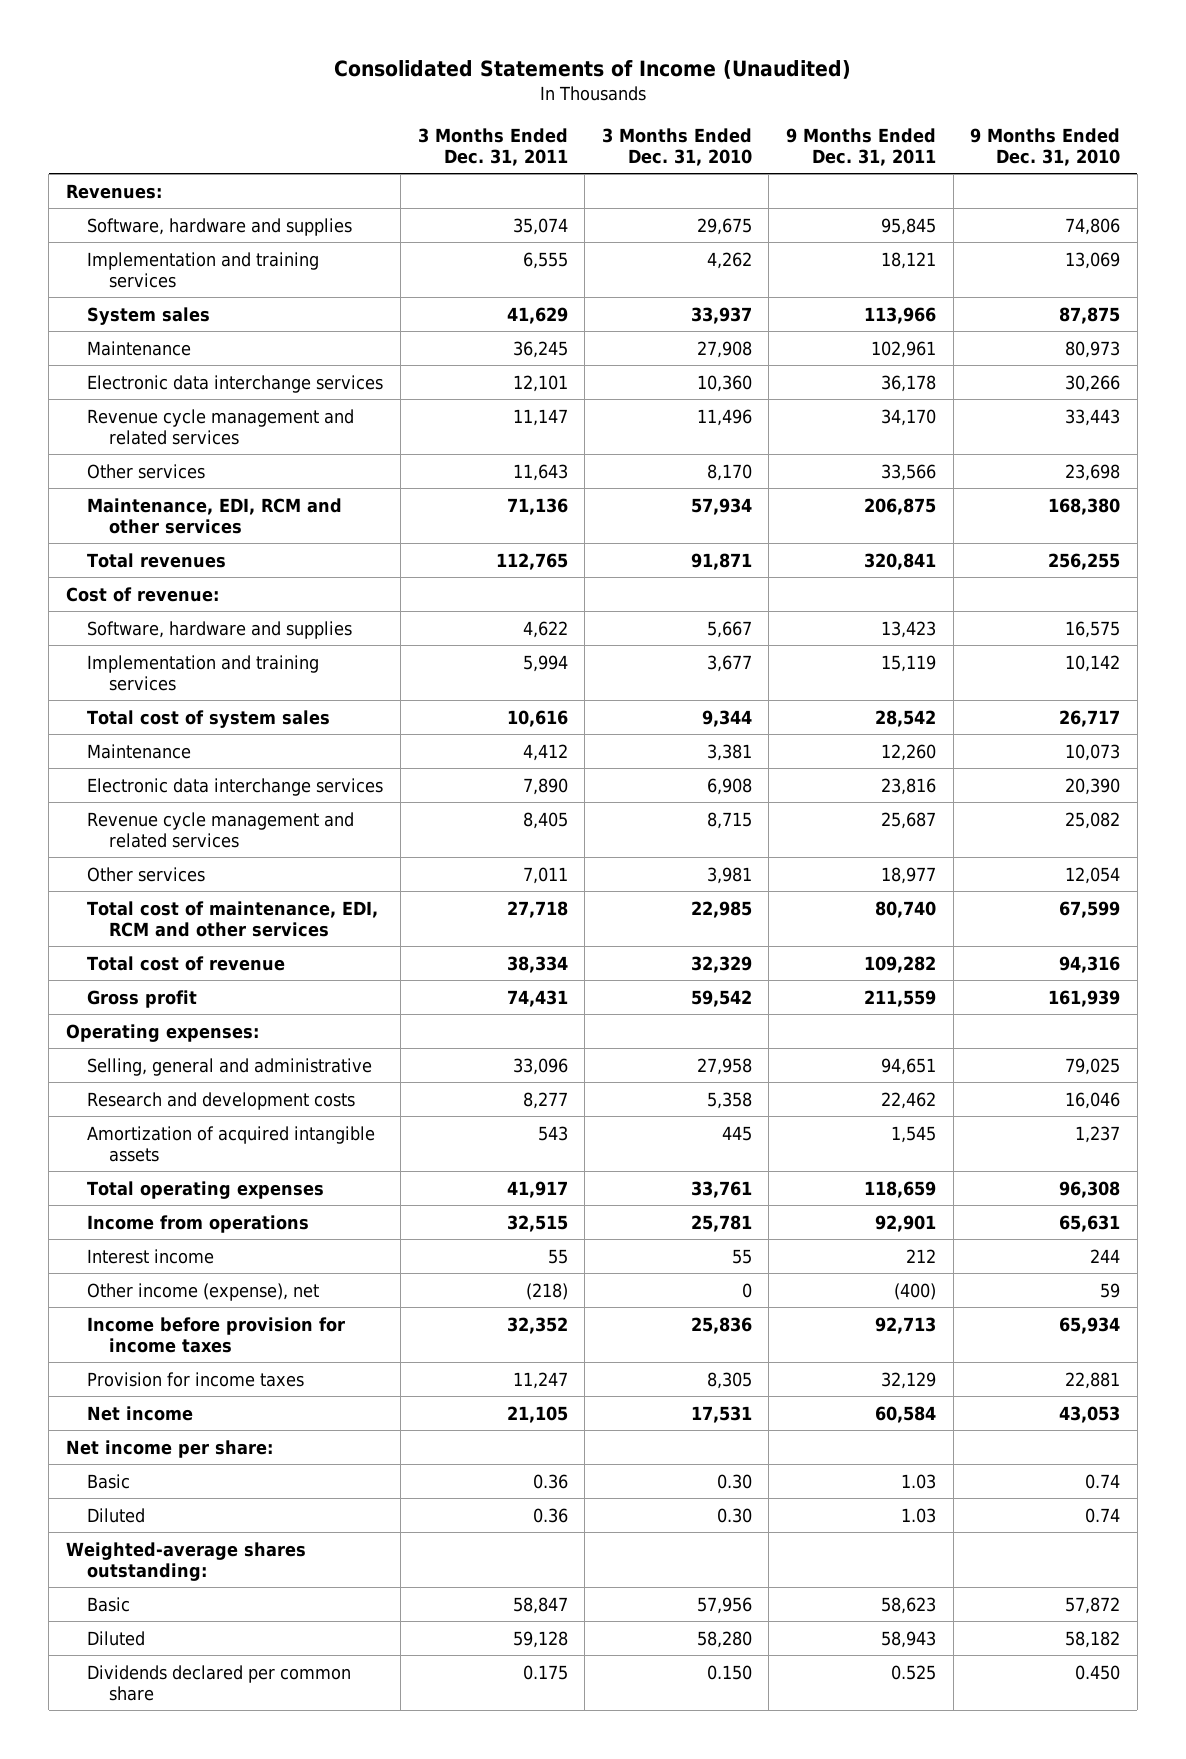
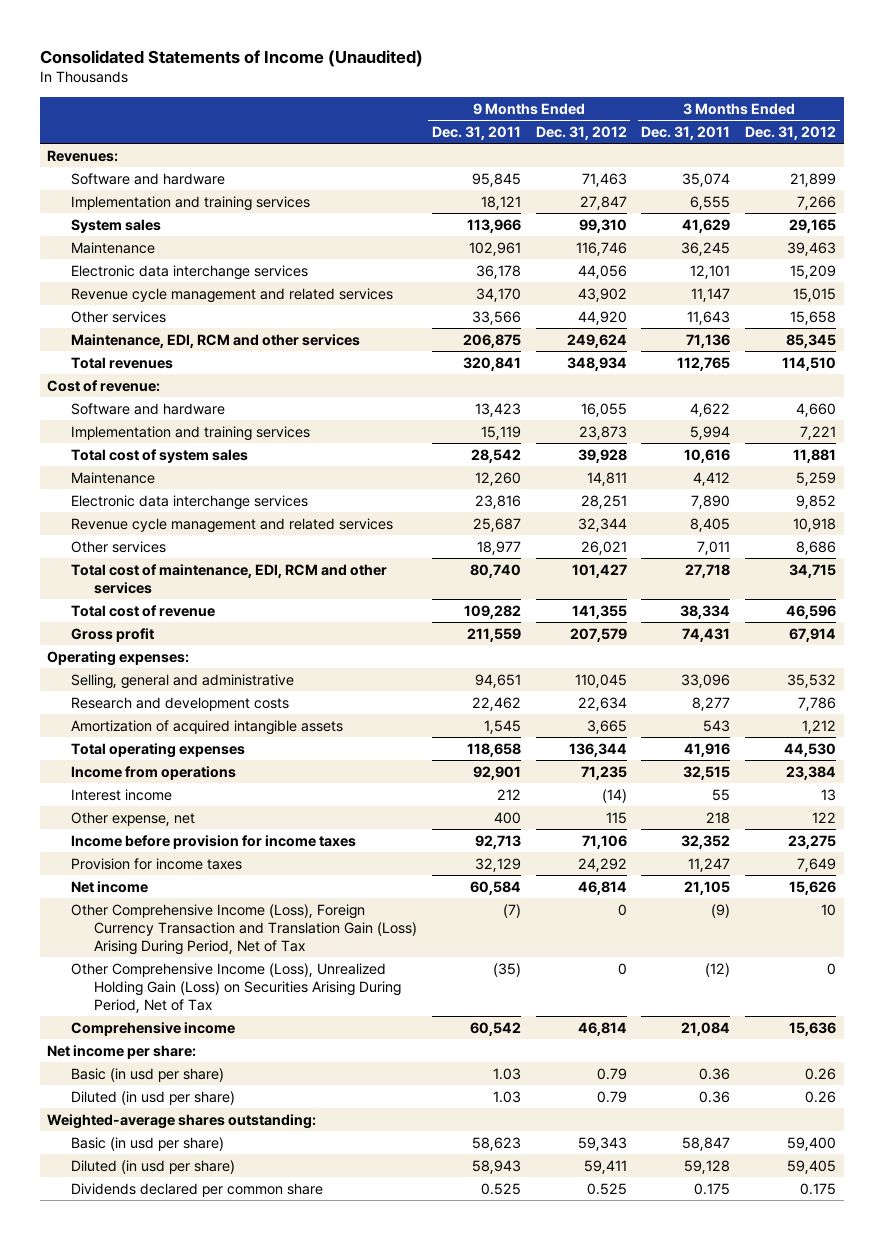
[601,127,752,166] 3 Months Ended Dec. 31, 2010 -> none
[970,127,1121,166] 9 Months Ended Dec. 31, 2010 -> none
none -> [535,125,627,140] Dec. 31, 2012
none -> [745,125,837,140] Dec. 31, 2012
[87,217,353,236] Software, hardware and supplies -> [70,172,225,185] Software and hardware
[87,620,353,639] Software, hardware and supplies -> [70,402,225,415] Software and hardware
[506,1180,568,1198] 41,917 -> [684,742,731,757] 41,916
[864,1180,937,1198] 118,659 -> [466,742,521,757] 118,658
[87,1282,320,1301] Other income (expense), net -> [70,811,195,826] Other expense, net
[525,1282,568,1300] (218) -> [706,811,731,824] 218
[894,1282,937,1300] (400) -> [493,811,521,824] 400
none -> [70,903,418,956] Other Comprehensive Income (Loss), Foreign Currency Transaction and Translation Gain (Loss) Arising During Period, Net of Tax
none -> [70,962,402,1014] Other Comprehensive Income (Loss), Unrealized Holding Gain (Loss) on Securities Arising During Period, Net of Tax
none -> [70,1021,235,1036] Comprehensive income
[87,1473,131,1489] Basic -> [70,1067,224,1082] Basic (in usd per share)
[87,1507,146,1523] Diluted -> [70,1090,235,1105] Diluted (in usd per share)
[87,1596,131,1612] Basic -> [70,1136,224,1151] Basic (in usd per share)
[87,1630,146,1646] Diluted -> [70,1159,235,1174] Diluted (in usd per share)

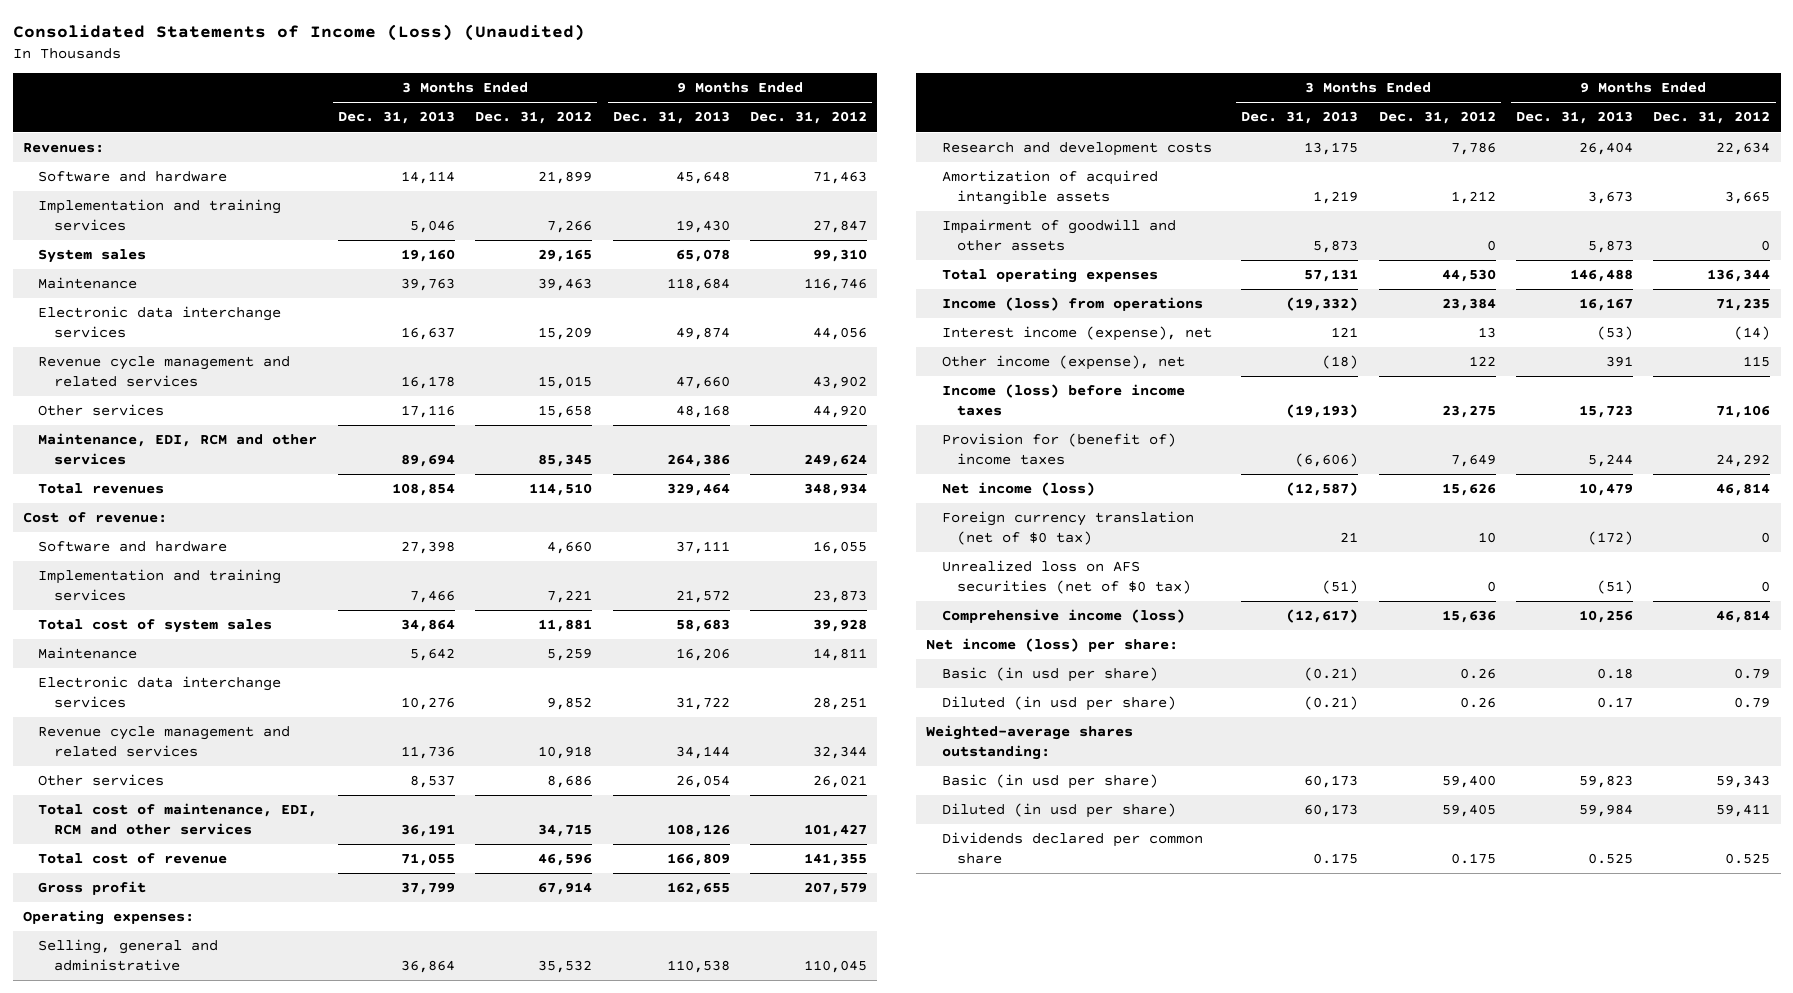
[39,49,423,67] Consolidated Statements of Income (Unaudited) -> [12,23,585,41] Consolidated Statements of Income (Loss) (Unaudited)
[431,125,521,140] Dec. 31, 2011 -> none
[641,125,731,140] Dec. 31, 2011 -> none
none -> [337,111,455,125] Dec. 31, 2013
none -> [612,111,730,125] Dec. 31, 2013
none -> [941,219,1176,251] Impairment of goodwill and other assets
[70,765,236,780] Income from operations -> [941,297,1203,312] Income (loss) from operations
[70,788,172,801] Interest income -> [941,326,1212,342] Interest income (expense), net
[70,811,195,826] Other expense, net -> [941,355,1185,371] Other income (expense), net
[70,834,356,849] Income before provision for income taxes -> [941,384,1185,416] Income (loss) before income taxes
[70,857,242,870] Provision for income taxes -> [941,433,1176,465] Provision for (benefit of) income taxes
[70,880,148,893] Net income -> [941,482,1095,497] Net income (loss)
[70,903,418,956] Other Comprehensive Income (Loss), Foreign Currency Transaction and Translation Gain (Loss) Arising During Period, Net of Tax -> [941,511,1194,545] Foreign currency translation (net of $0 tax)
[70,962,402,1014] Other Comprehensive Income (Loss), Unrealized Holding Gain (Loss) on Securities Arising During Period, Net of Tax -> [941,560,1192,594] Unrealized loss on AFS securities (net of $0 tax)
[70,1021,235,1036] Comprehensive income -> [941,609,1185,624] Comprehensive income (loss)
[47,1044,197,1059] Net income per share: -> [926,638,1179,653] Net income (loss) per share:

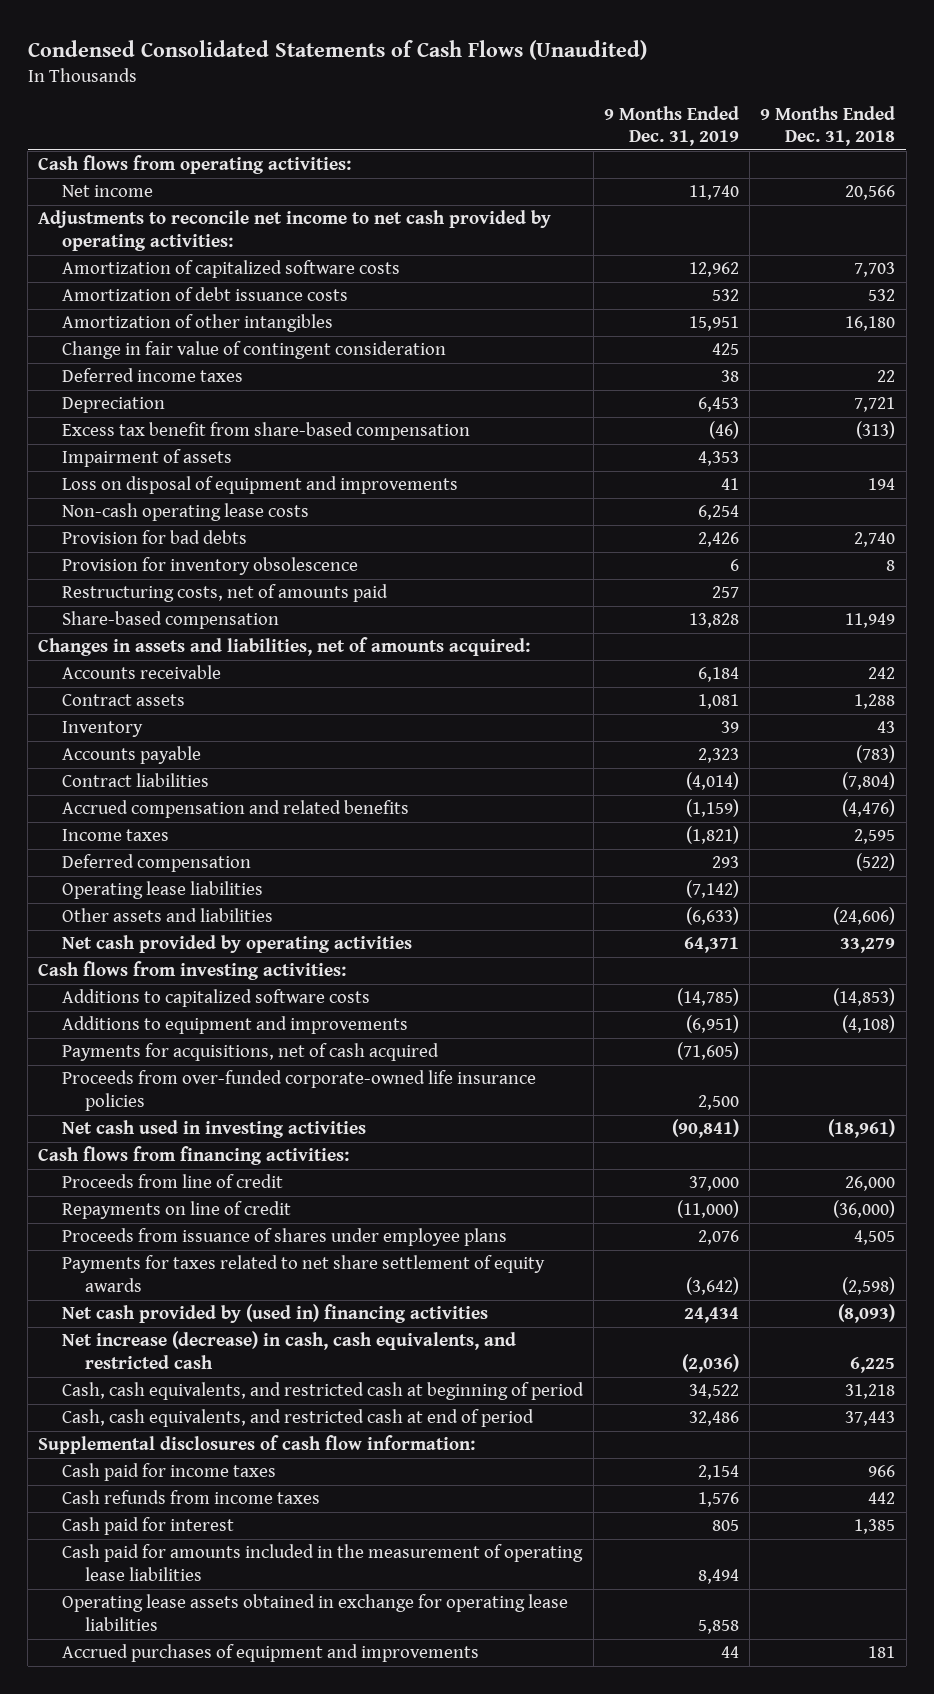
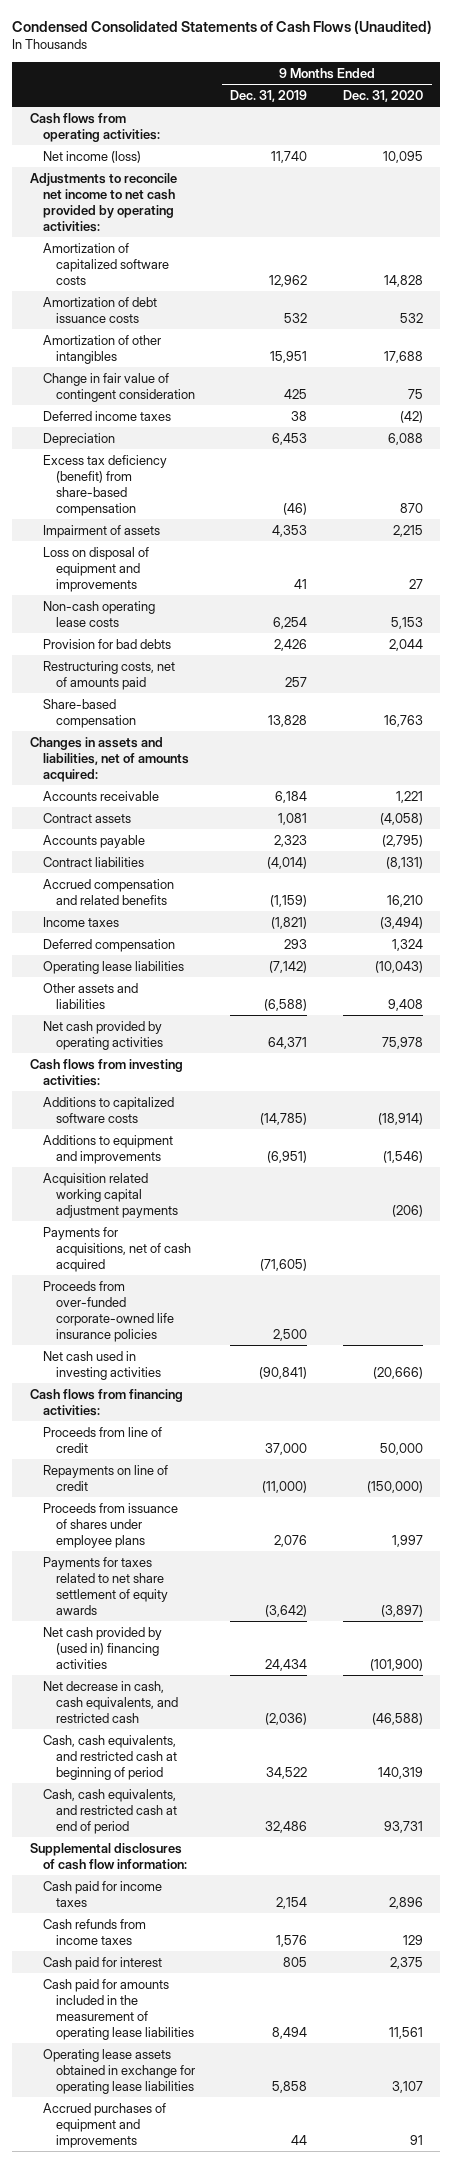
[760,105,896,146] 9 Months Ended Dec. 31, 2018 -> none
none -> [342,89,423,102] Dec. 31, 2020
[61,185,153,198] Net income -> [43,150,142,163] Net income (loss)
[61,422,470,441] Excess tax benefit from share-based compensation -> [43,454,168,516] Excess tax deficiency (benefit) from share-based compensation
[61,557,358,576] Provision for inventory obsolescence -> none
[61,721,143,738] Inventory -> none
[685,907,739,926] (6,633) -> [264,998,308,1011] (6,588)
none -> [43,1172,179,1218] Acquisition related working capital adjustment payments
[61,1331,516,1369] Net increase (decrease) in cash, cash equivalents, and restricted cash -> [43,1680,179,1723] Net decrease in cash, cash equivalents, and restricted cash

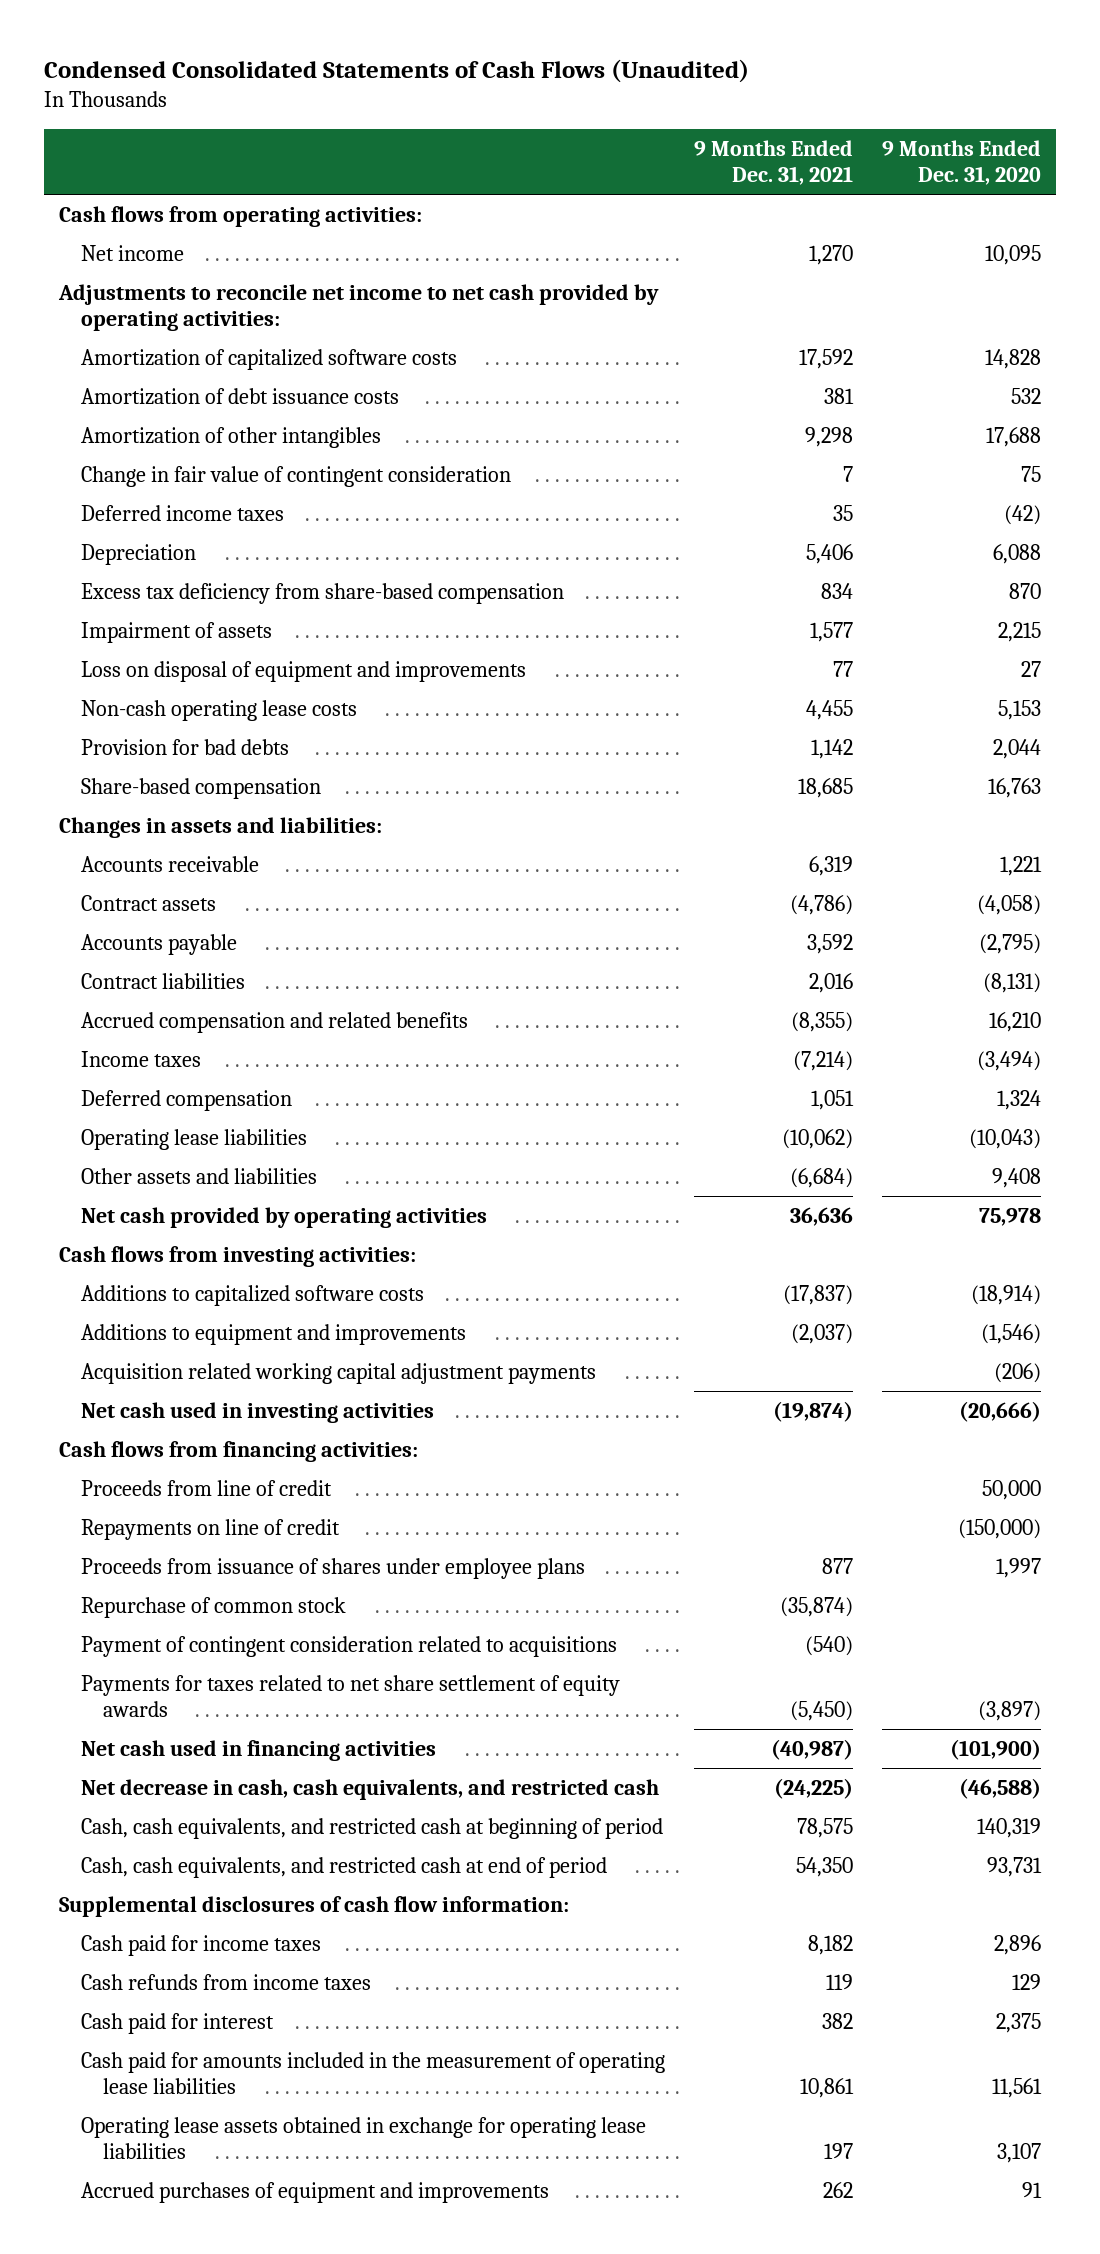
[230,89,308,102] Dec. 31, 2019 -> none
none -> [694,139,854,186] 9 Months Ended Dec. 31, 2021
[43,150,142,163] Net income (loss) -> [80,244,184,261] Net income
[43,454,168,516] Excess tax deficiency (benefit) from share-based compensation -> [80,582,564,604] Excess tax deficiency from share-based compensation
[43,660,176,690] Restructuring costs, net of amounts paid -> none
[29,736,190,782] Changes in assets and liabilities, net of amounts acquired: -> [58,816,382,838] Changes in assets and liabilities:
[43,1226,192,1272] Payments for acquisitions, net of cash acquired -> none
[43,1280,175,1342] Proceeds from over-funded corporate-owned life insurance policies -> none
none -> [80,1596,346,1618] Repurchase of common stock
none -> [80,1635,617,1657] Payment of contingent consideration related to acquisitions
[43,1626,163,1669] Net cash provided by (used in) financing activities -> [80,1739,436,1761] Net cash used in financing activities

